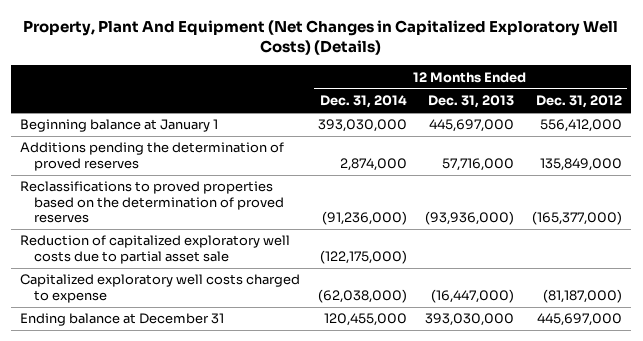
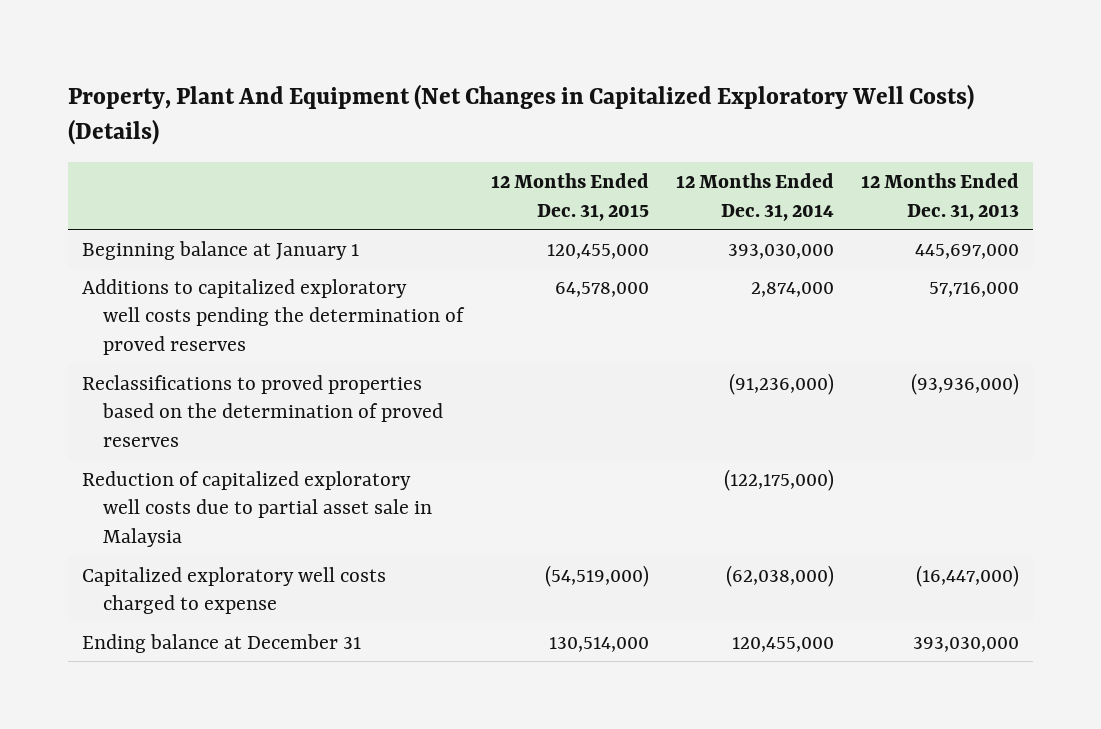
[536,95,623,109] Dec. 31, 2012 -> none
none -> [490,173,649,221] 12 Months Ended Dec. 31, 2015
[20,142,285,171] Additions pending the determination of proved reserves -> [81,278,466,355] Additions to capitalized exploratory well costs pending the determination of proved reserves
[20,235,291,264] Reduction of capitalized exploratory well costs due to partial asset sale -> [81,470,433,547] Reduction of capitalized exploratory well costs due to partial asset sale in Malaysia

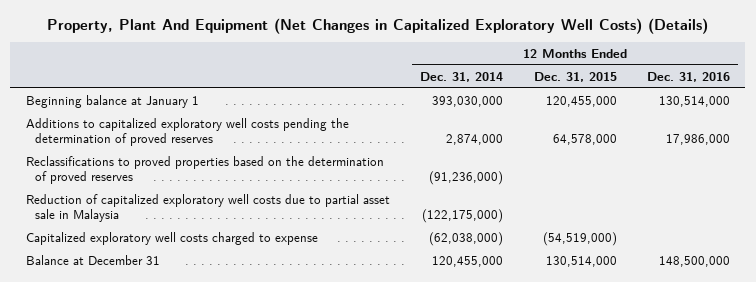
[861,173,1020,221] 12 Months Ended Dec. 31, 2013 -> none
none -> [647,71,731,82] Dec. 31, 2016
[81,633,361,653] Ending balance at December 31 -> [25,254,160,265] Balance at December 31

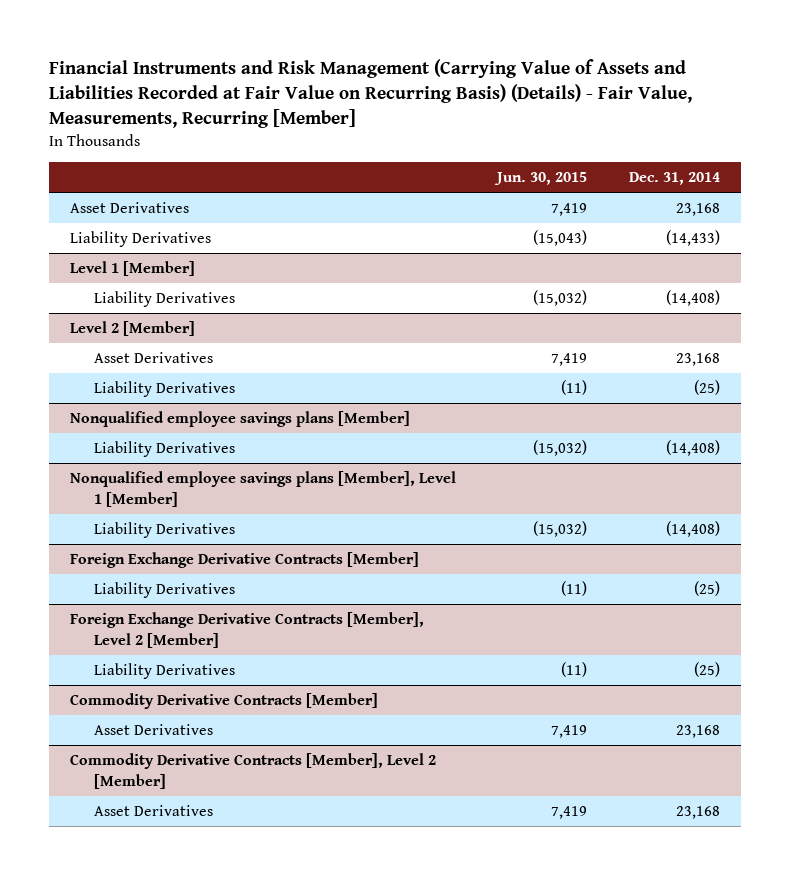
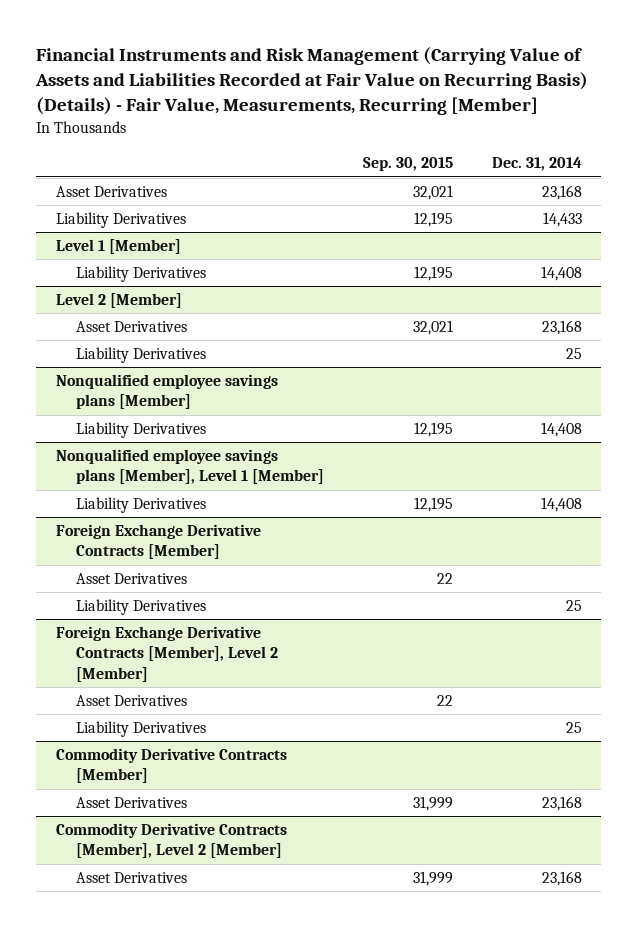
[494,171,588,185] Jun. 30, 2015 -> none
none -> [362,157,453,172] Sep. 30, 2015
[665,230,720,247] (14,433) -> [542,212,582,228] 14,433
[665,290,720,307] (14,408) -> [540,266,582,282] 14,408
[693,380,720,396] (25) -> [565,348,582,360] 25
[665,440,720,457] (14,408) -> [540,422,582,438] 14,408
[665,521,720,538] (14,408) -> [540,497,582,513] 14,408
none -> [75,573,187,585] Asset Derivatives
[693,581,720,597] (25) -> [565,600,582,612] 25
none -> [75,695,187,707] Asset Derivatives
[693,662,720,678] (25) -> [565,722,582,734] 25

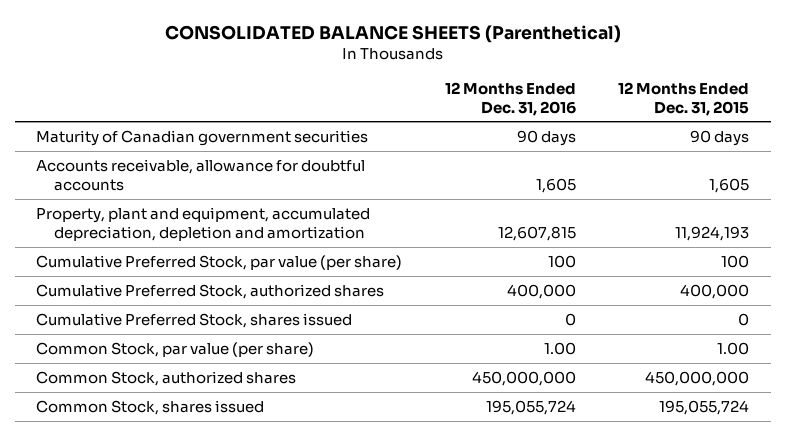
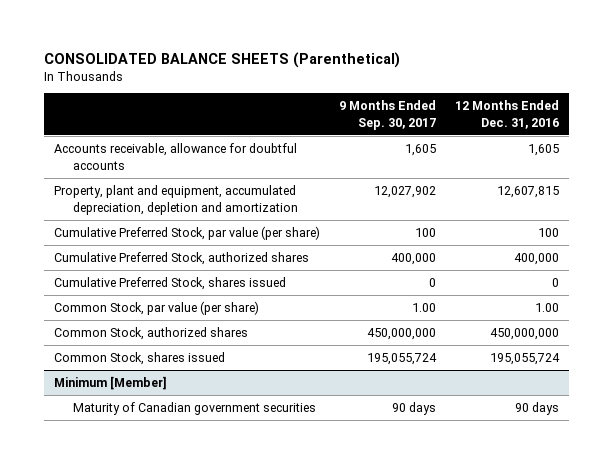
[618,81,750,116] 12 Months Ended Dec. 31, 2015 -> none
none -> [338,100,436,130] 9 Months Ended Sep. 30, 2017
[36,129,369,146] Maturity of Canadian government securities -> none
none -> [53,376,167,391] Minimum [Member]
none -> [73,402,317,416] Maturity of Canadian government securities

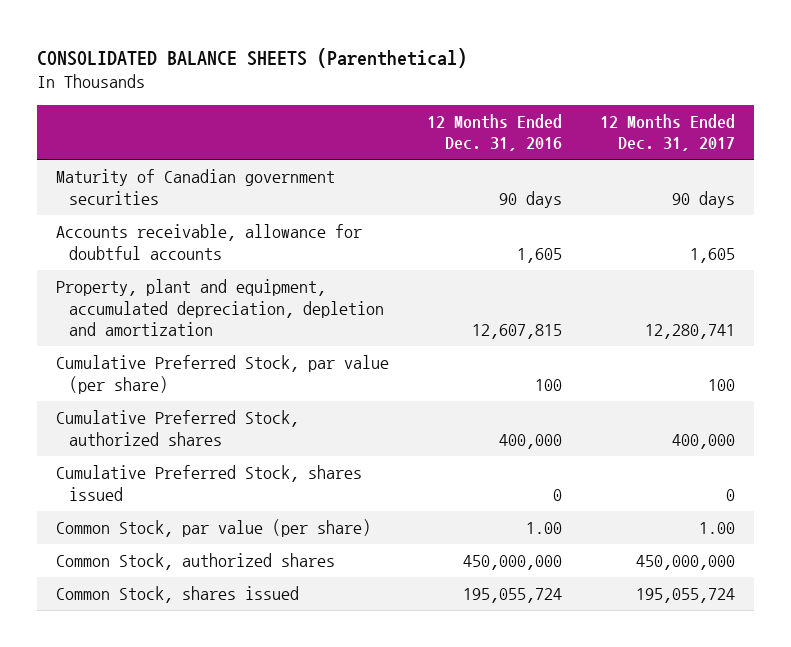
[338,100,436,130] 9 Months Ended Sep. 30, 2017 -> none
none -> [599,113,735,152] 12 Months Ended Dec. 31, 2017
none -> [56,169,336,205] Maturity of Canadian government securities
[53,376,167,391] Minimum [Member] -> none
[73,402,317,416] Maturity of Canadian government securities -> none

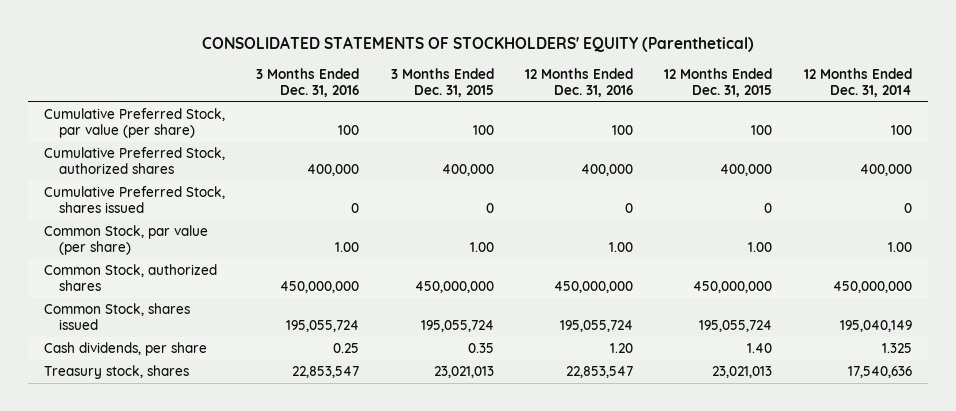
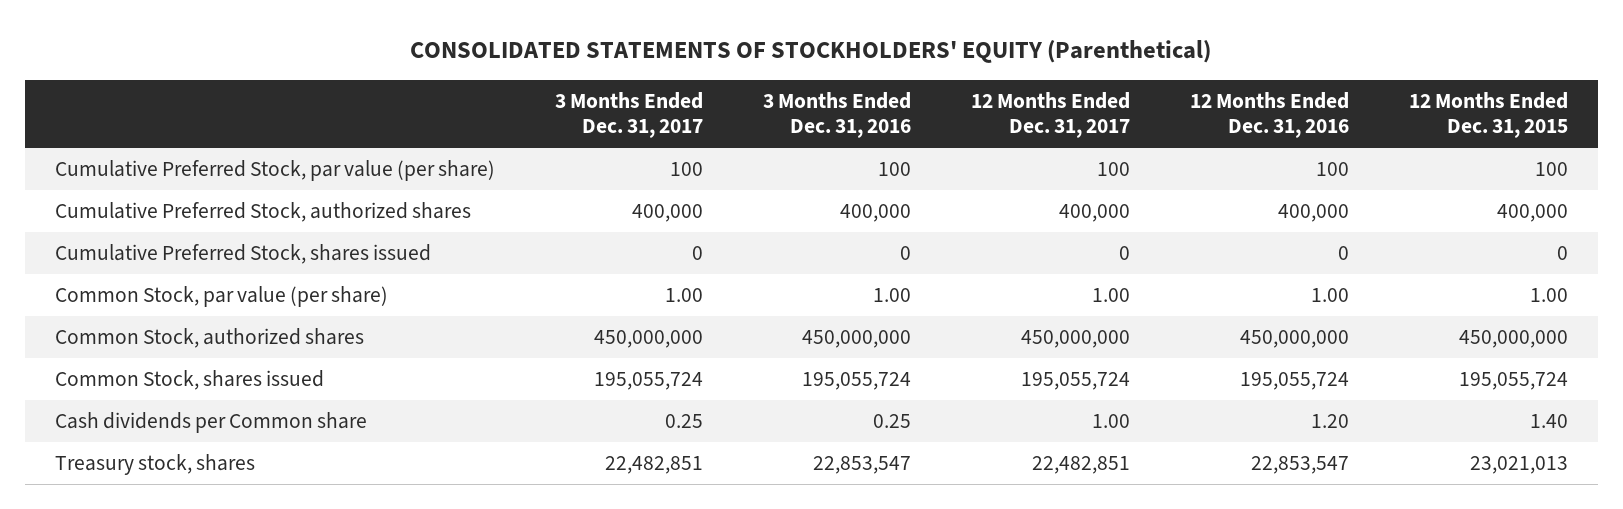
[390,67,494,97] 3 Months Ended Dec. 31, 2015 -> none
[803,67,912,97] 12 Months Ended Dec. 31, 2014 -> none
none -> [554,91,703,139] 3 Months Ended Dec. 31, 2017
none -> [970,91,1130,139] 12 Months Ended Dec. 31, 2017
[43,342,207,357] Cash dividends, per share -> [54,412,367,434] Cash dividends per Common share

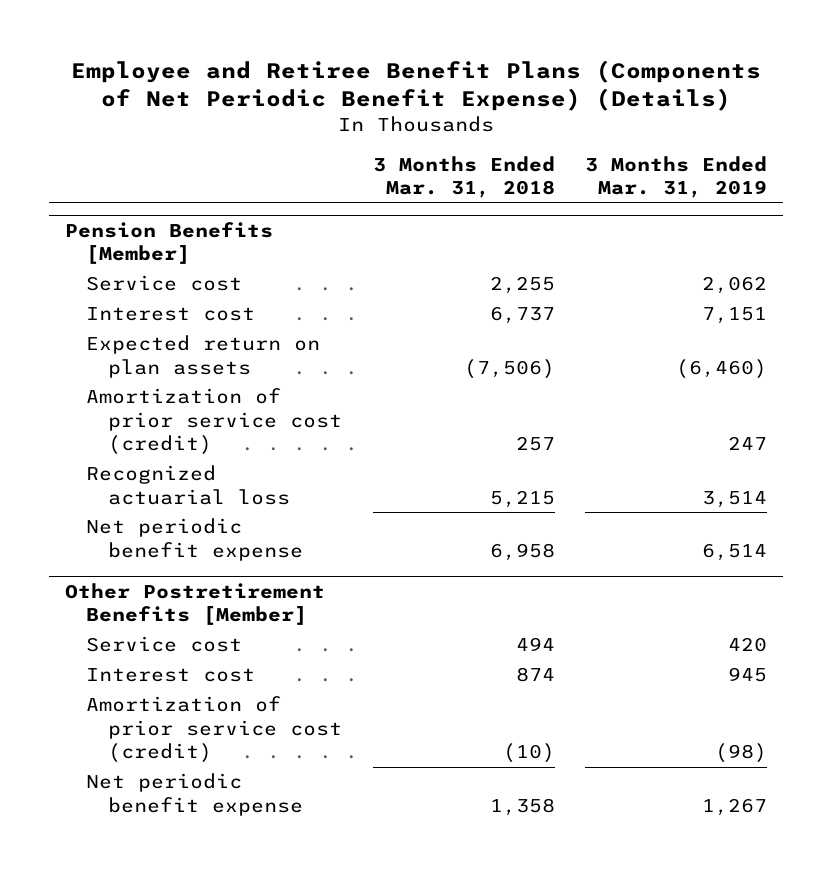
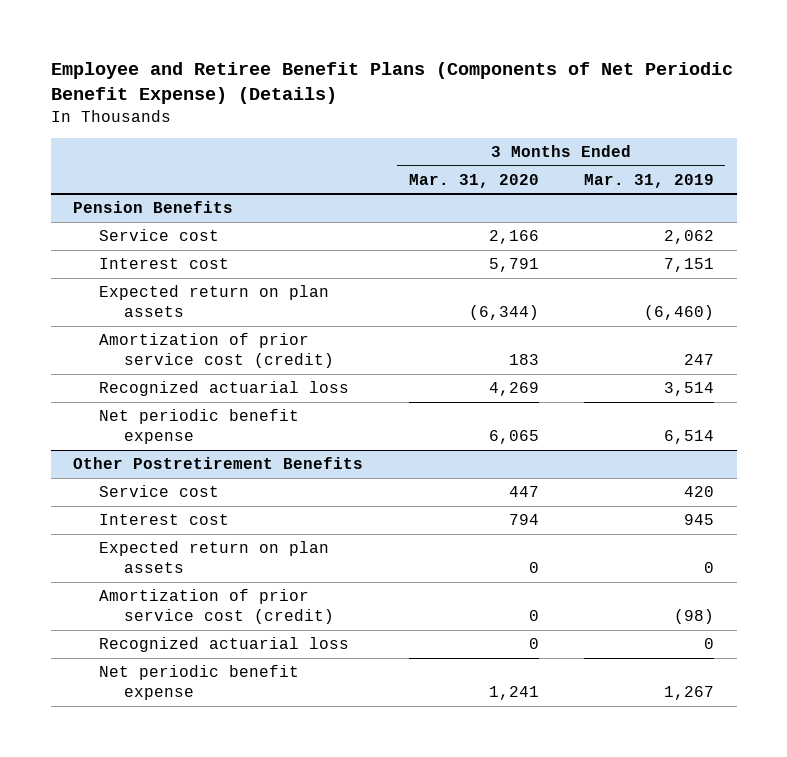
[372,155,555,199] 3 Months Ended Mar. 31, 2018 -> none
none -> [408,173,539,188] Mar. 31, 2020
[64,222,273,265] Pension Benefits [Member] -> [73,201,234,214] Pension Benefits
[64,583,325,626] Other Postretirement Benefits [Member] -> [73,457,364,470] Other Postretirement Benefits
none -> [98,541,329,574] Expected return on plan assets
none -> [98,637,349,653] Recognized actuarial loss

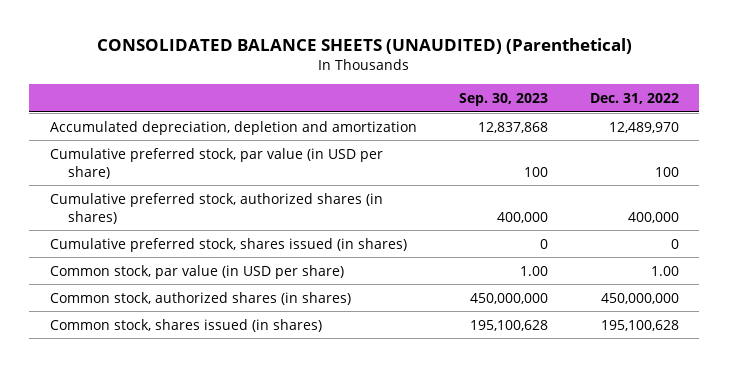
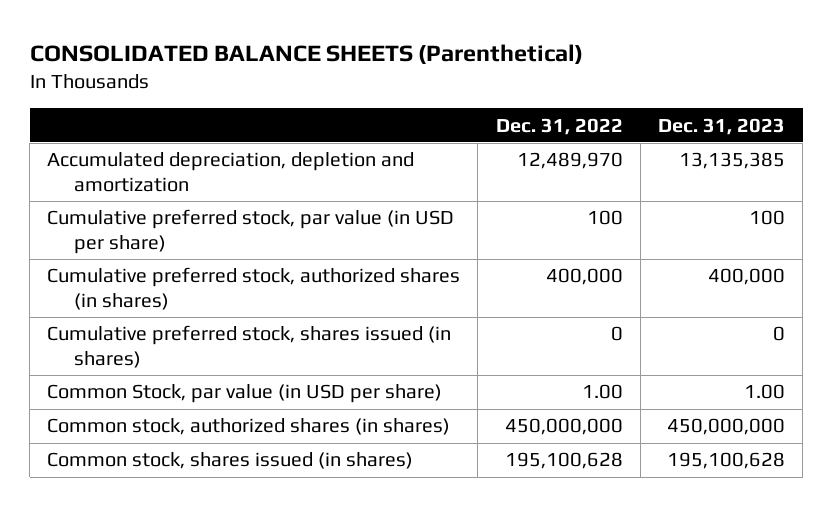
[97,38,633,55] CONSOLIDATED BALANCE SHEETS (UNAUDITED) (Parenthetical) -> [29,43,583,64] CONSOLIDATED BALANCE SHEETS (Parenthetical)
[458,93,548,107] Sep. 30, 2023 -> none
none -> [657,117,785,135] Dec. 31, 2023
[50,264,345,279] Common stock, par value (in USD per share) -> [47,384,443,404] Common Stock, par value (in USD per share)

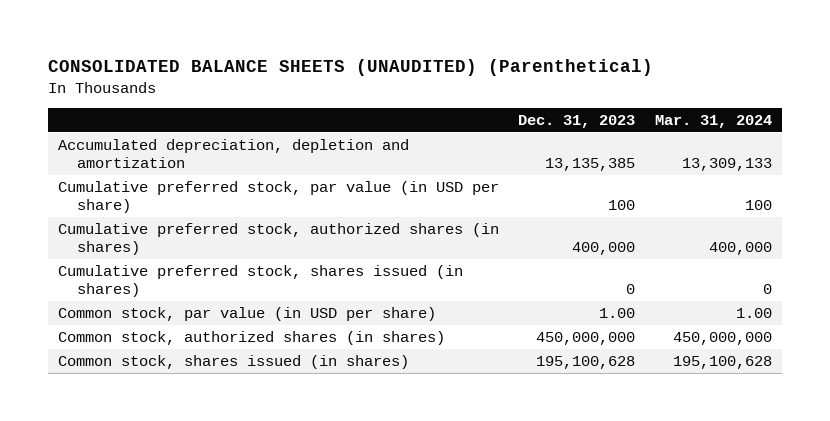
[29,43,583,64] CONSOLIDATED BALANCE SHEETS (Parenthetical) -> [47,58,653,76] CONSOLIDATED BALANCE SHEETS (UNAUDITED) (Parenthetical)
[495,117,623,135] Dec. 31, 2022 -> none
none -> [654,115,772,129] Mar. 31, 2024
[47,384,443,404] Common Stock, par value (in USD per share) -> [57,307,436,322] Common stock, par value (in USD per share)

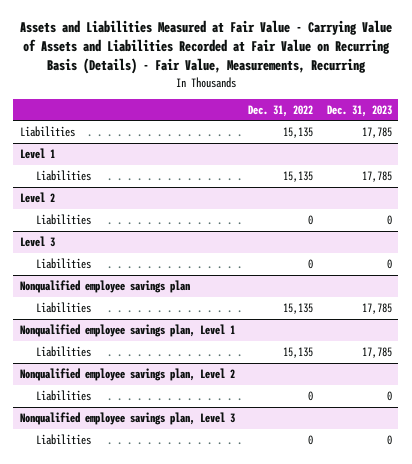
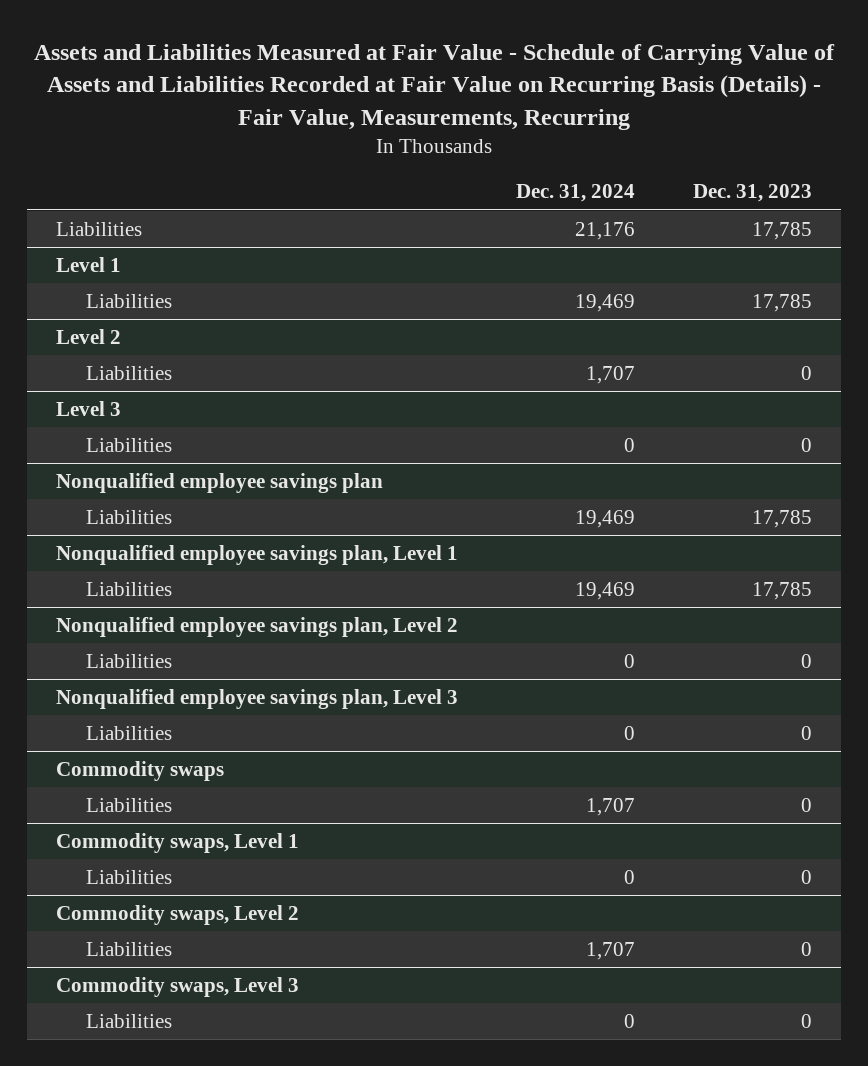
[19,20,392,75] Assets and Liabilities Measured at Fair Value - Carrying Value of Assets and Liabilities Recorded at Fair Value on Recurring Basis (Details) - Fair Value, Measurements, Recurring -> [34,43,836,130] Assets and Liabilities Measured at Fair Value - Schedule of Carrying Value of Assets and Liabilities Recorded at Fair Value on Recurring Basis (Details) - Fair Value, Measurements, Recurring
[248,104,314,117] Dec. 31, 2022 -> none
none -> [516,184,636,203] Dec. 31, 2024
none -> [56,760,225,781] Commodity swaps
none -> [85,797,172,812] Liabilities
none -> [56,832,300,853] Commodity swaps, Level 1
none -> [85,869,172,884] Liabilities
none -> [56,904,300,925] Commodity swaps, Level 2
none -> [85,941,172,956] Liabilities
none -> [56,976,300,997] Commodity swaps, Level 3
none -> [85,1013,172,1028] Liabilities

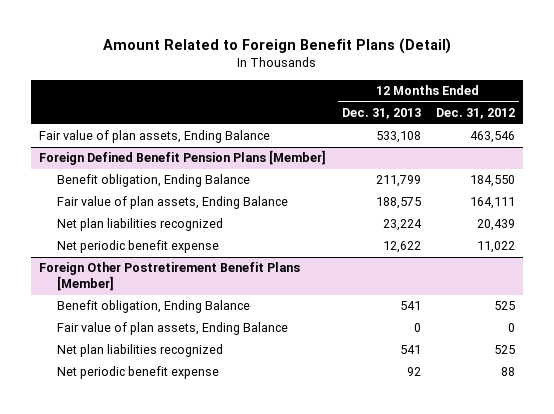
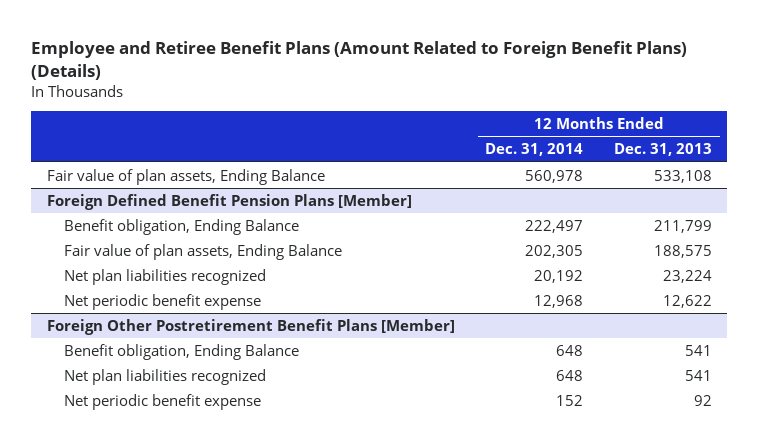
[103,38,452,55] Amount Related to Foreign Benefit Plans (Detail) -> [31,41,688,80] Employee and Retiree Benefit Plans (Amount Related to Foreign Benefit Plans) (Details)
[436,108,516,120] Dec. 31, 2012 -> none
none -> [485,143,584,157] Dec. 31, 2014
[57,322,289,336] Fair value of plan assets, Ending Balance -> none

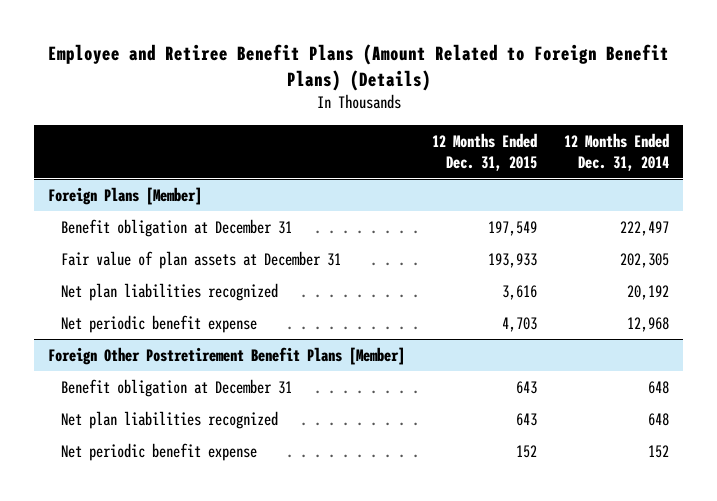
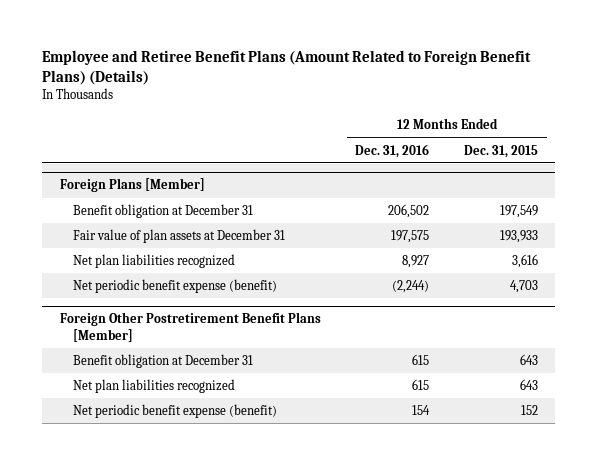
[564,132,670,171] 12 Months Ended Dec. 31, 2014 -> none
none -> [355,143,430,158] Dec. 31, 2016
[60,314,257,333] Net periodic benefit expense -> [72,279,277,294] Net periodic benefit expense (benefit)
[60,442,257,461] Net periodic benefit expense -> [72,404,277,419] Net periodic benefit expense (benefit)

